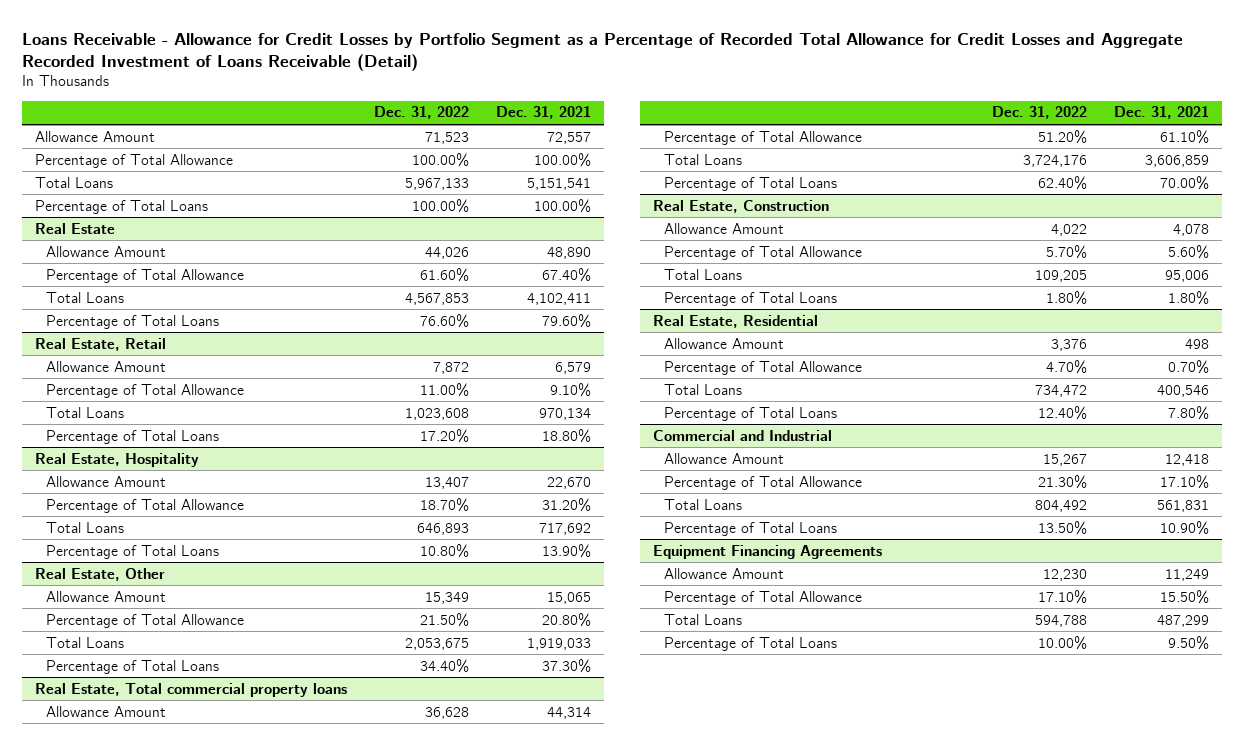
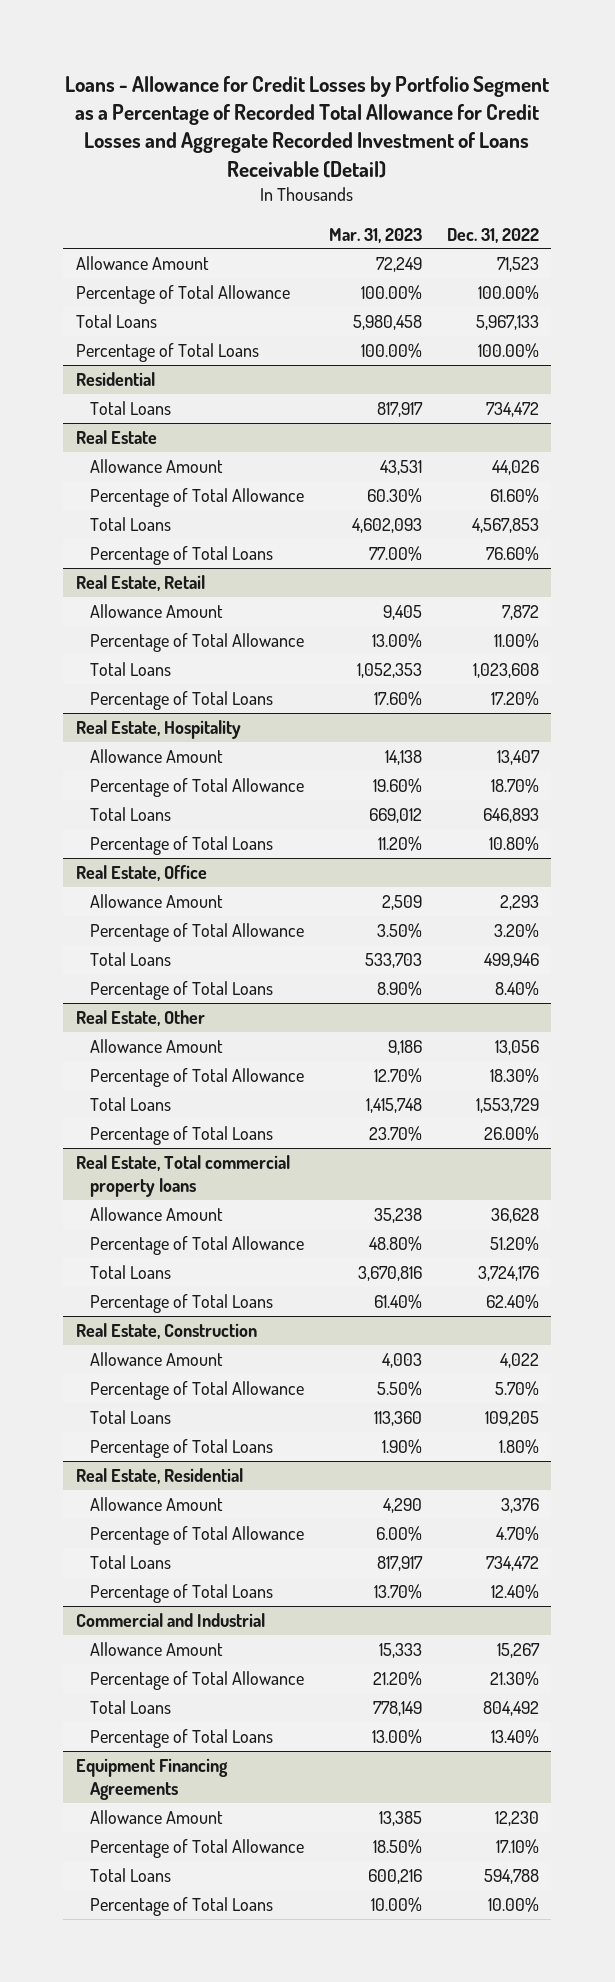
[22,32,1184,71] Loans Receivable - Allowance for Credit Losses by Portfolio Segment as a Percentage of Recorded Total Allowance for Credit Losses and Aggregate Recorded Investment of Loans Receivable (Detail) -> [65,75,550,178] Loans - Allowance for Credit Losses by Portfolio Segment as a Percentage of Recorded Total Allowance for Credit Losses and Aggregate Recorded Investment of Loans Receivable (Detail)
[495,106,591,120] Dec. 31, 2021 -> none
none -> [328,227,422,243] Mar. 31, 2023
none -> [75,372,155,387] Residential
none -> [89,401,171,416] Total Loans
none -> [75,865,207,882] Real Estate, Office
none -> [89,894,223,909] Allowance Amount
none -> [89,923,304,943] Percentage of Total Allowance
none -> [89,952,171,967] Total Loans
none -> [89,981,273,1001] Percentage of Total Loans
[425,591,470,604] 15,349 -> [494,1040,539,1056] 13,056
[420,612,470,627] 21.50% -> [489,1068,539,1084] 18.30%
[405,637,470,650] 2,053,675 -> [475,1098,539,1114] 1,553,729
[420,658,470,673] 34.40% -> [483,1126,539,1142] 26.00%
[1038,520,1088,535] 13.50% -> [490,1729,539,1745] 13.40%

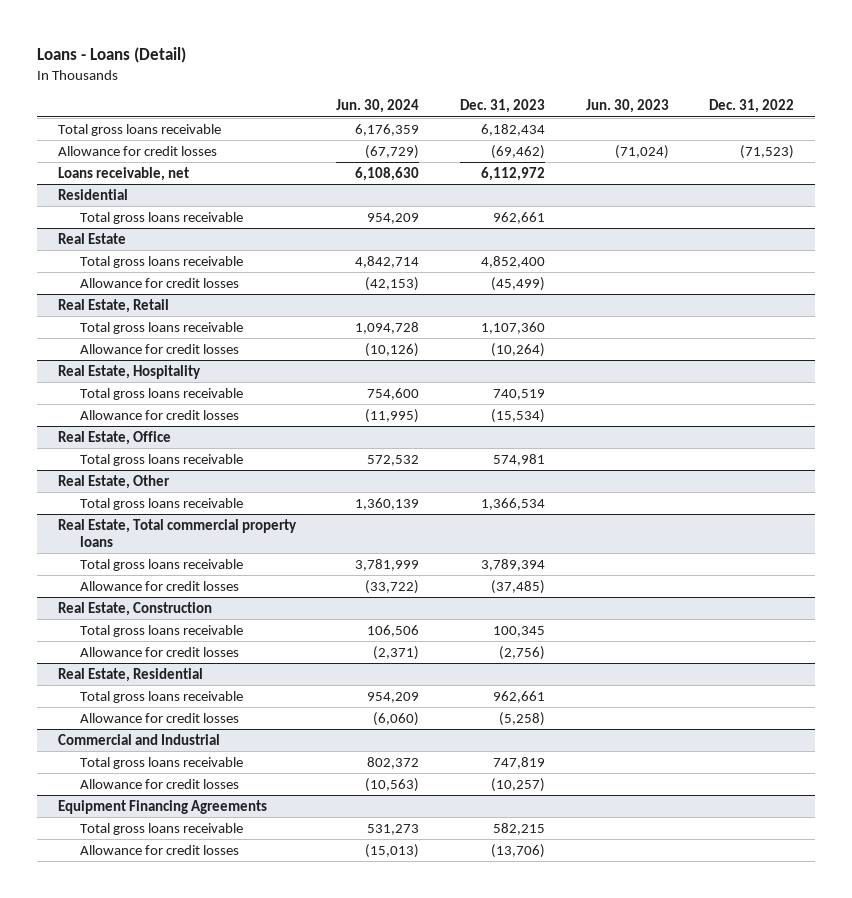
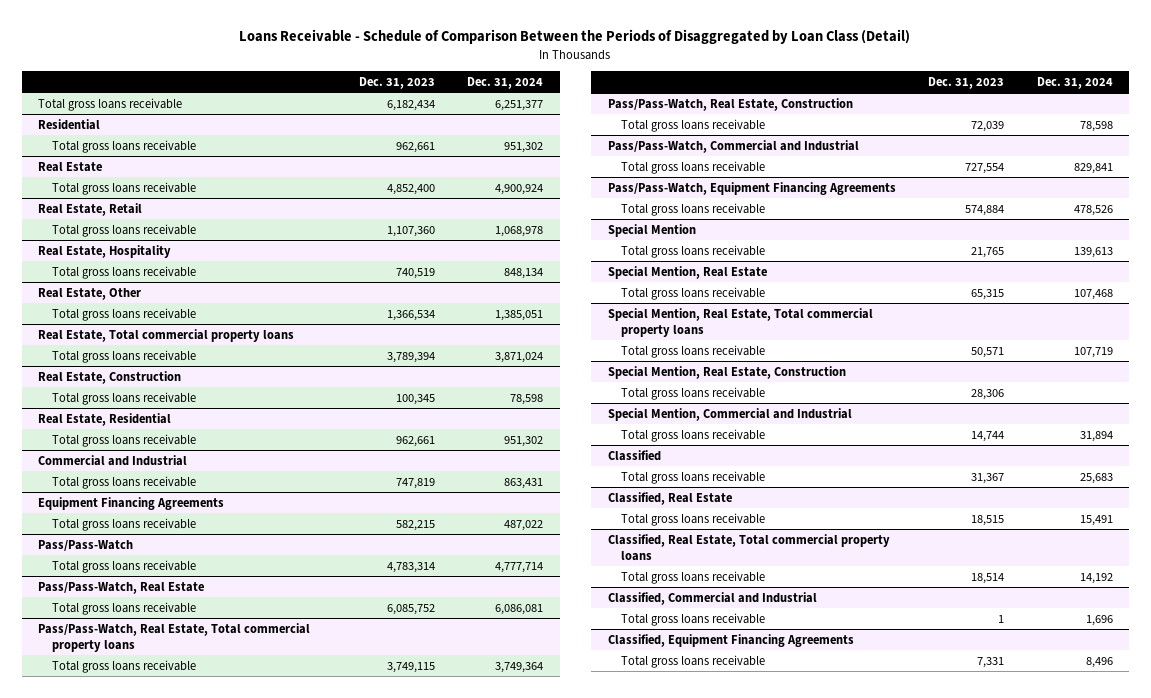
[37,47,187,64] Loans - Loans (Detail) -> [239,29,911,45] Loans Receivable - Schedule of Comparison Between the Periods of Disaggregated by Loan Class (Detail)
[336,99,420,114] Jun. 30, 2024 -> none
[585,99,669,114] Jun. 30, 2023 -> none
[709,99,795,114] Dec. 31, 2022 -> none
none -> [467,77,544,90] Dec. 31, 2024
[57,145,217,156] Allowance for credit losses -> none
[57,166,189,181] Loans receivable, net -> none
[80,277,240,288] Allowance for credit losses -> none
[80,343,240,354] Allowance for credit losses -> none
[80,409,240,420] Allowance for credit losses -> none
[57,430,171,445] Real Estate, Office -> none
[80,453,244,466] Total gross loans receivable -> none
[80,580,240,591] Allowance for credit losses -> none
[80,646,240,657] Allowance for credit losses -> none
[80,712,240,723] Allowance for credit losses -> none
[80,778,240,789] Allowance for credit losses -> none
[80,844,240,855] Allowance for credit losses -> none
none -> [38,539,134,551] Pass/Pass-Watch
none -> [51,559,196,573] Total gross loans receivable
none -> [38,581,205,594] Pass/Pass-Watch, Real Estate
none -> [51,601,196,615] Total gross loans receivable
none -> [38,622,311,652] Pass/Pass-Watch, Real Estate, Total commercial property loans
none -> [51,659,196,673] Total gross loans receivable
none -> [607,97,853,111] Pass/Pass-Watch, Real Estate, Construction
none -> [621,118,766,132] Total gross loans receivable
none -> [607,139,859,153] Pass/Pass-Watch, Commercial and Industrial
none -> [621,160,766,174] Total gross loans receivable
none -> [607,181,896,195] Pass/Pass-Watch, Equipment Financing Agreements
none -> [621,202,766,216] Total gross loans receivable
none -> [607,223,696,237] Special Mention
none -> [621,244,766,258] Total gross loans receivable
none -> [607,265,767,279] Special Mention, Real Estate
none -> [621,286,766,300] Total gross loans receivable
none -> [607,307,873,337] Special Mention, Real Estate, Total commercial property loans
none -> [621,344,766,358] Total gross loans receivable
none -> [607,365,846,379] Special Mention, Real Estate, Construction
none -> [621,386,766,400] Total gross loans receivable
none -> [607,407,852,421] Special Mention, Commercial and Industrial
none -> [621,428,766,442] Total gross loans receivable
none -> [607,449,661,461] Classified
none -> [621,470,766,484] Total gross loans receivable
none -> [607,491,732,505] Classified, Real Estate
none -> [621,512,766,526] Total gross loans receivable
none -> [607,533,890,561] Classified, Real Estate, Total commercial property loans
none -> [621,570,766,584] Total gross loans receivable
none -> [607,591,817,605] Classified, Commercial and Industrial
none -> [621,612,766,626] Total gross loans receivable
none -> [607,633,854,647] Classified, Equipment Financing Agreements
none -> [621,654,766,668] Total gross loans receivable

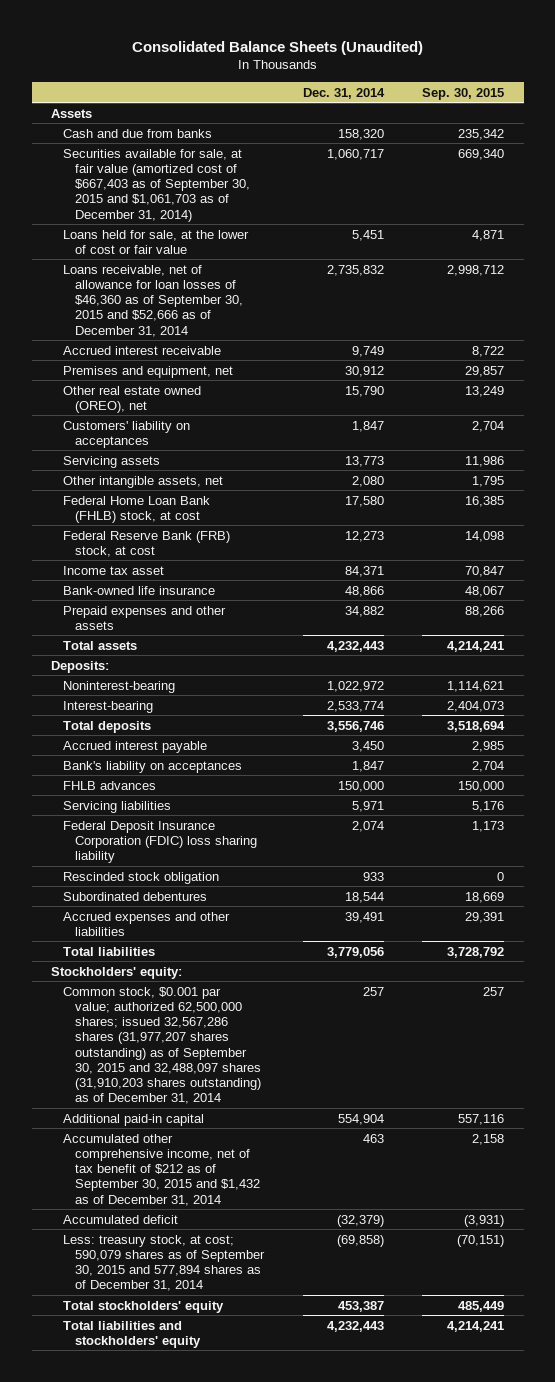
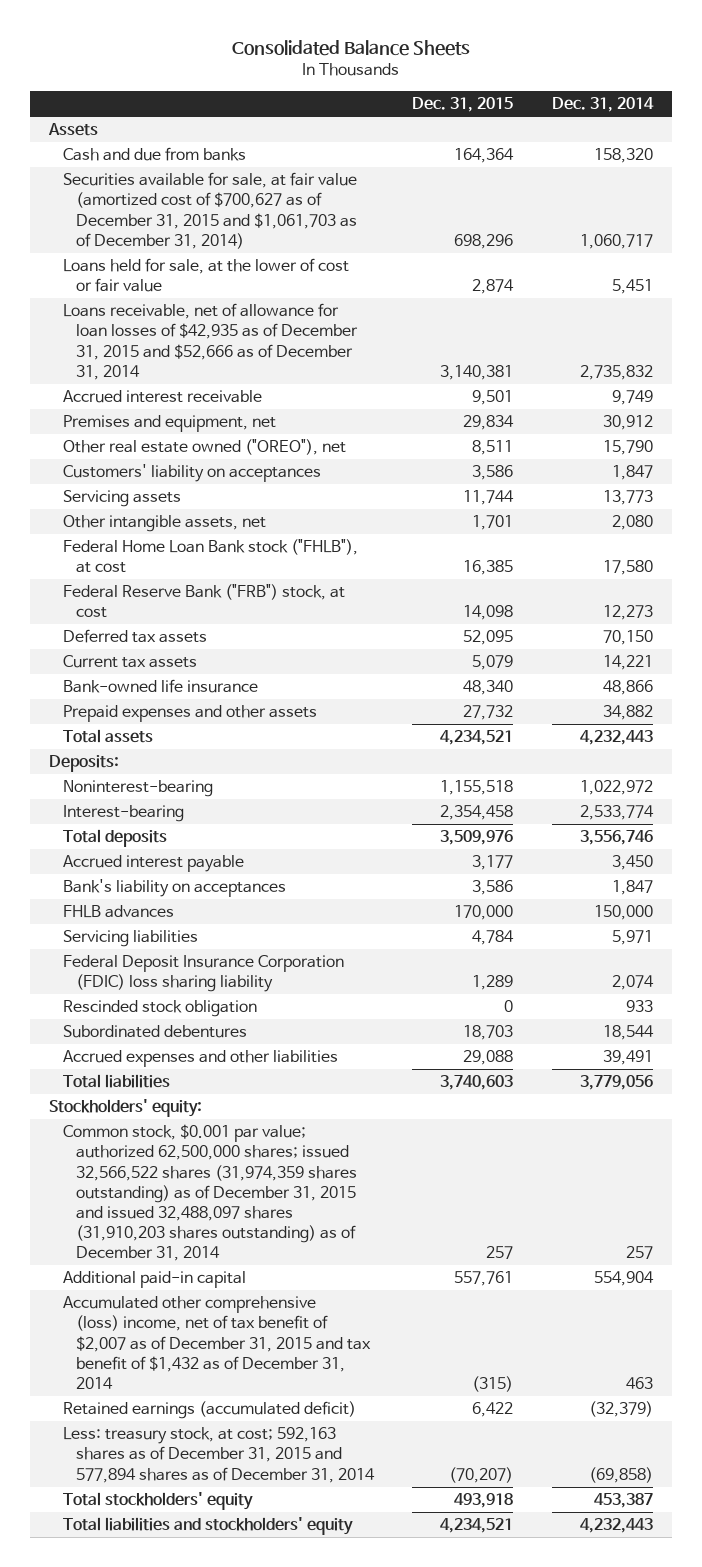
[131,40,423,55] Consolidated Balance Sheets (Unaudited) -> [231,40,470,57] Consolidated Balance Sheets
[422,87,505,100] Sep. 30, 2015 -> none
none -> [412,97,514,113] Dec. 31, 2015
[63,148,251,222] Securities available for sale, at fair value (amortized cost of $667,403 as of September 30, 2015 and $1,061,703 as of December 31, 2014) -> [62,172,358,249] Securities available for sale, at fair value (amortized cost of $700,627 as of December 31, 2015 and $1,061,703 as of December 31, 2014)
[63,264,244,337] Loans receivable, net of allowance for loan losses of $46,360 as of September 30, 2015 and $52,666 as of December 31, 2014 -> [62,303,359,380] Loans receivable, net of allowance for loan losses of $42,935 as of December 31, 2015 and $52,666 as of December 31, 2014
[63,385,202,413] Other real estate owned (OREO), net -> [62,439,346,456] Other real estate owned ("OREO"), net
[63,495,211,523] Federal Home Loan Bank (FHLB) stock, at cost -> [62,539,358,574] Federal Home Loan Bank stock ("FHLB"), at cost
[63,530,231,557] Federal Reserve Bank (FRB) stock, at cost -> [62,584,345,619] Federal Reserve Bank ("FRB") stock, at cost
none -> [62,629,207,644] Deferred tax assets
[63,565,165,575] Income tax asset -> [62,655,197,669] Current tax assets
[344,565,384,577] 84,371 -> [602,655,653,671] 14,221
[63,986,262,1105] Common stock, $0.001 par value; authorized 62,500,000 shares; issued 32,567,286 shares (31,977,207 shares outstanding) as of September 30, 2015 and 32,488,097 shares (31,910,203 shares outstanding) as of December 31, 2014 -> [62,1124,358,1262] Common stock, $0.001 par value; authorized 62,500,000 shares; issued 32,566,522 shares (31,974,359 shares outstanding) as of December 31, 2015 and issued 32,488,097 shares (31,910,203 shares outstanding) as of December 31, 2014
[63,1133,261,1206] Accumulated other comprehensive income, net of tax benefit of $212 as of September 30, 2015 and $1,432 as of December 31, 2014 -> [62,1296,372,1390] Accumulated other comprehensive (loss) income, net of tax benefit of $2,007 as of December 31, 2015 and tax benefit of $1,432 as of December 31, 2014
[63,1214,179,1224] Accumulated deficit -> [62,1401,356,1420] Retained earnings (accumulated deficit)
[63,1234,266,1292] Less: treasury stock, at cost; 590,079 shares as of September 30, 2015 and 577,894 shares as of December 31, 2014 -> [62,1427,376,1483] Less: treasury stock, at cost; 592,163 shares as of December 31, 2015 and 577,894 shares as of December 31, 2014

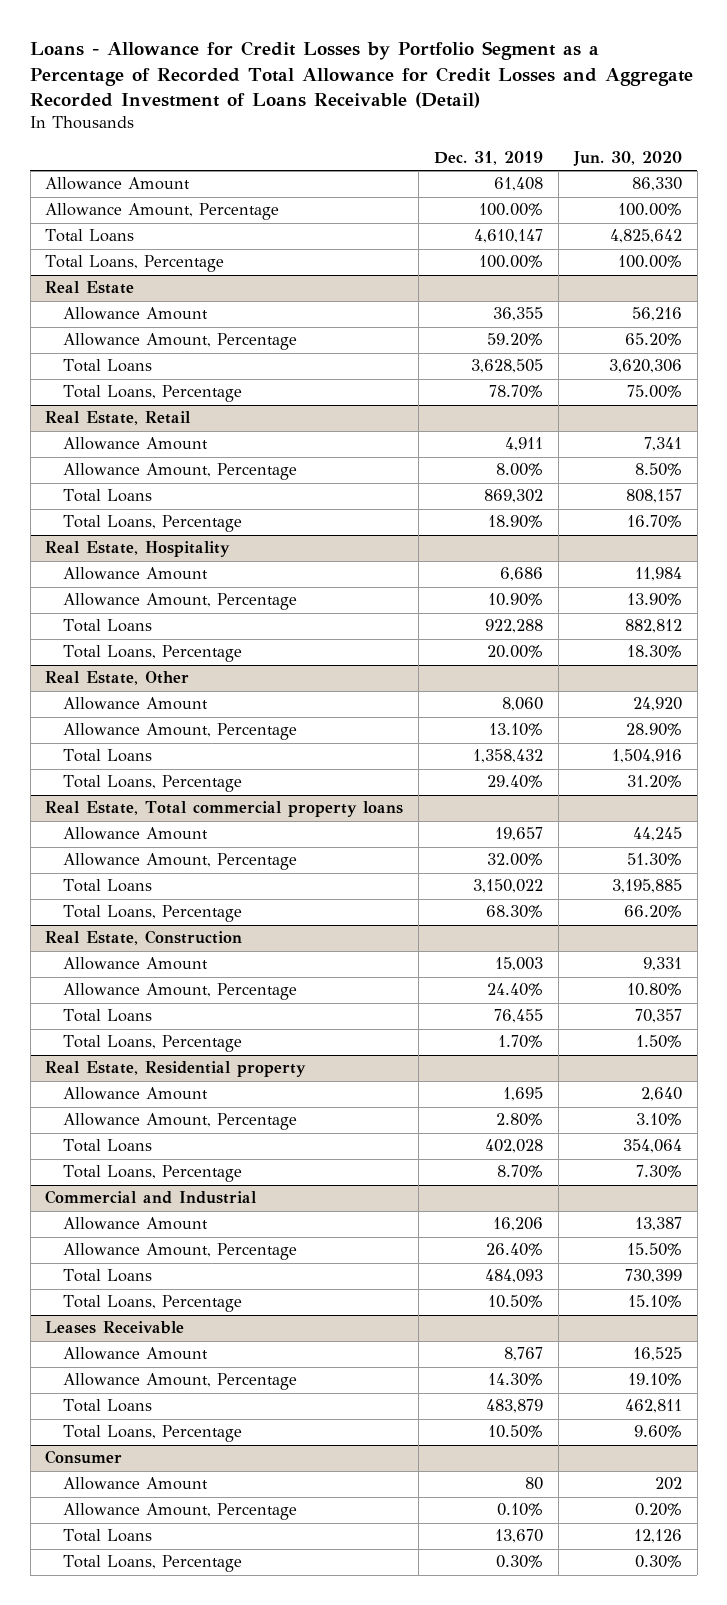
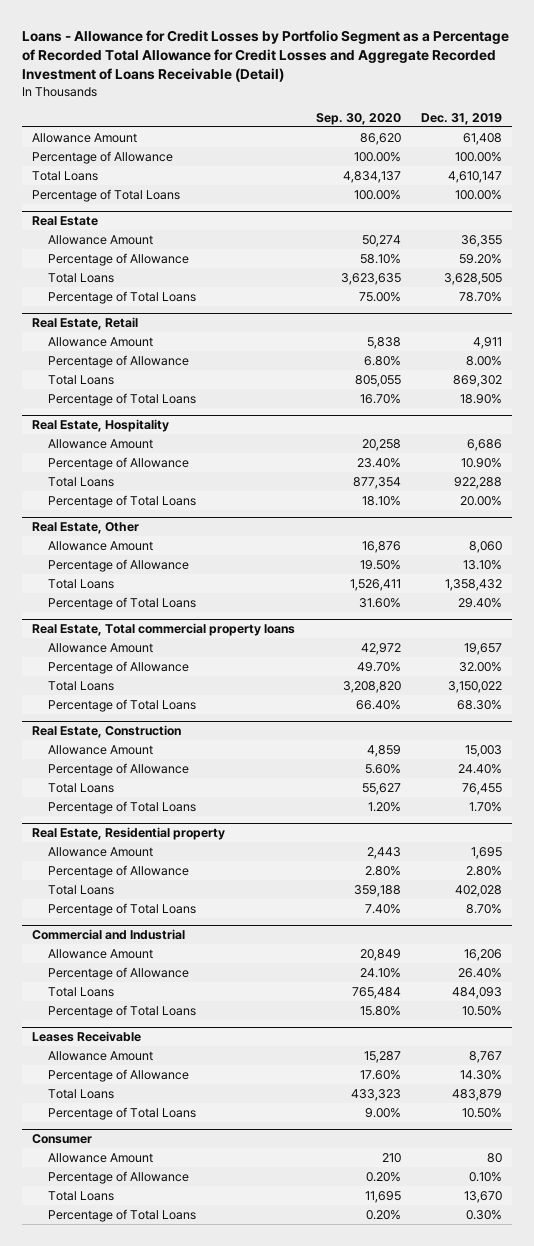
[572,150,682,166] Jun. 30, 2020 -> none
none -> [315,112,401,125] Sep. 30, 2020
[45,203,280,221] Allowance Amount, Percentage -> [32,150,174,164] Percentage of Allowance
[45,255,225,273] Total Loans, Percentage -> [32,188,181,202] Percentage of Total Loans
[63,333,298,351] Allowance Amount, Percentage -> [48,252,190,266] Percentage of Allowance
[63,385,243,403] Total Loans, Percentage -> [48,290,197,304] Percentage of Total Loans
[63,463,298,481] Allowance Amount, Percentage -> [48,354,190,368] Percentage of Allowance
[63,515,243,533] Total Loans, Percentage -> [48,392,197,406] Percentage of Total Loans
[63,593,298,611] Allowance Amount, Percentage -> [48,456,190,470] Percentage of Allowance
[63,645,243,663] Total Loans, Percentage -> [48,494,197,508] Percentage of Total Loans
[63,723,298,741] Allowance Amount, Percentage -> [48,558,190,572] Percentage of Allowance
[63,775,243,793] Total Loans, Percentage -> [48,596,197,610] Percentage of Total Loans
[63,853,298,871] Allowance Amount, Percentage -> [48,660,190,674] Percentage of Allowance
[63,905,243,923] Total Loans, Percentage -> [48,698,197,712] Percentage of Total Loans
[63,983,298,1001] Allowance Amount, Percentage -> [48,762,190,776] Percentage of Allowance
[63,1035,243,1053] Total Loans, Percentage -> [48,800,197,814] Percentage of Total Loans
[63,1113,298,1131] Allowance Amount, Percentage -> [48,864,190,878] Percentage of Allowance
[63,1165,243,1183] Total Loans, Percentage -> [48,902,197,916] Percentage of Total Loans
[63,1243,298,1261] Allowance Amount, Percentage -> [48,966,190,980] Percentage of Allowance
[63,1295,243,1313] Total Loans, Percentage -> [48,1004,197,1018] Percentage of Total Loans
[63,1373,298,1391] Allowance Amount, Percentage -> [48,1068,190,1082] Percentage of Allowance
[63,1425,243,1443] Total Loans, Percentage -> [48,1106,197,1120] Percentage of Total Loans
[63,1503,298,1521] Allowance Amount, Percentage -> [48,1170,190,1184] Percentage of Allowance
[63,1555,243,1573] Total Loans, Percentage -> [48,1208,197,1222] Percentage of Total Loans

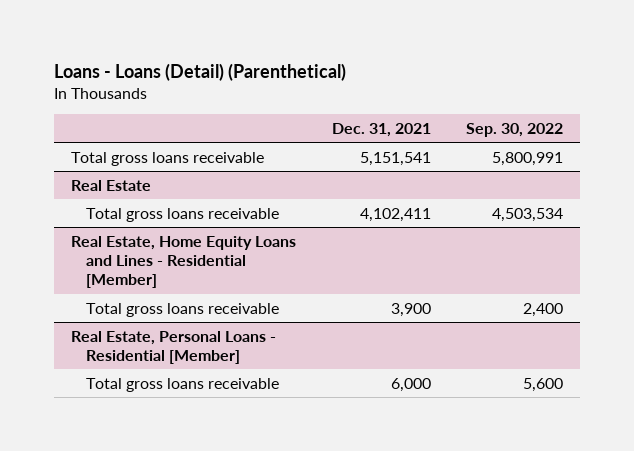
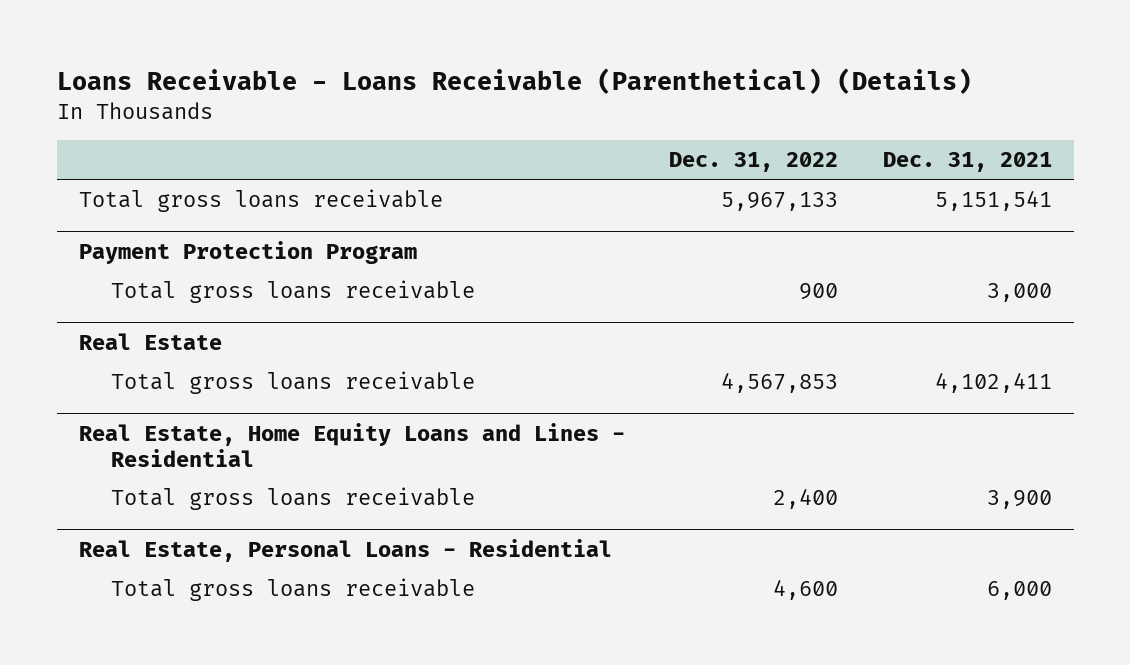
[53,62,346,81] Loans - Loans (Detail) (Parenthetical) -> [56,67,972,94] Loans Receivable - Loans Receivable (Parenthetical) (Details)
[465,122,563,137] Sep. 30, 2022 -> none
none -> [669,152,839,173] Dec. 31, 2022
none -> [78,240,417,264] Payment Protection Program
none -> [110,279,475,303] Total gross loans receivable
[71,235,297,289] Real Estate, Home Equity Loans and Lines - Residential [Member] -> [78,422,625,467] Real Estate, Home Equity Loans and Lines - Residential
[71,330,277,365] Real Estate, Personal Loans - Residential [Member] -> [78,538,612,562] Real Estate, Personal Loans - Residential

